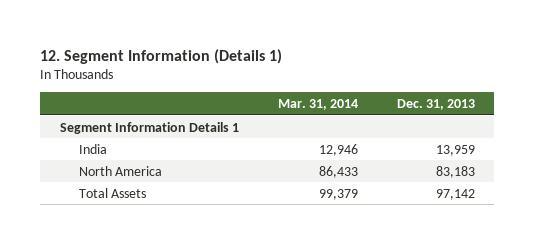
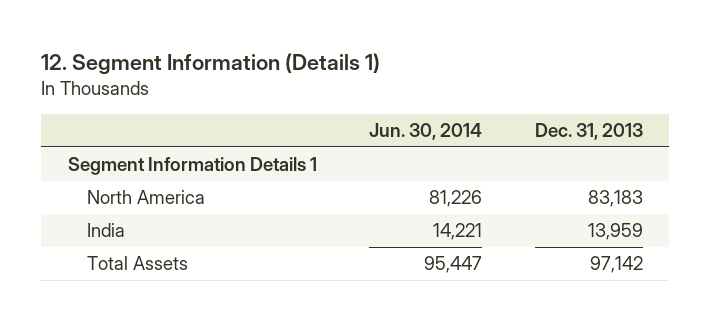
[277,98,358,110] Mar. 31, 2014 -> none
none -> [369,123,483,141] Jun. 30, 2014
[79,143,108,154] India -> [87,223,126,238] India

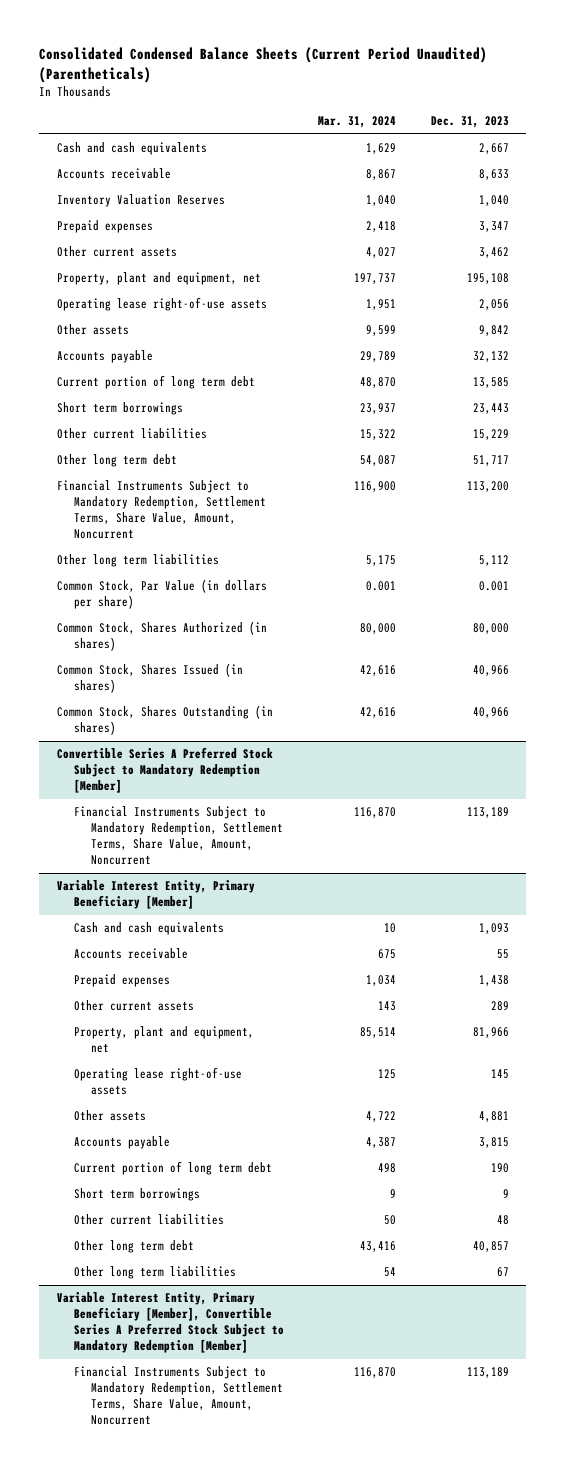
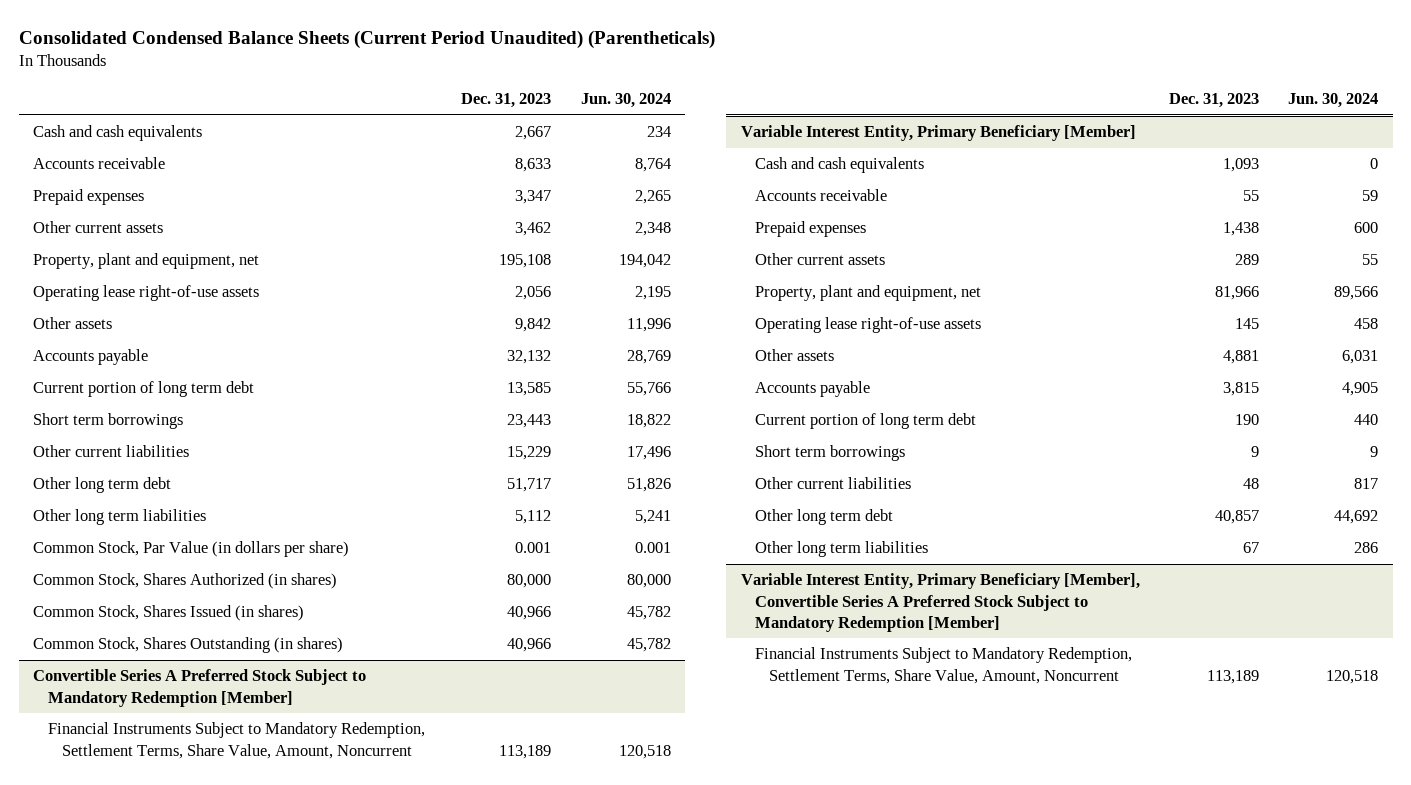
[318,116,397,129] Mar. 31, 2024 -> none
none -> [580,93,671,109] Jun. 30, 2024
[56,194,225,208] Inventory Valuation Reserves -> none
[56,480,267,540] Financial Instruments Subject to Mandatory Redemption, Settlement Terms, Share Value, Amount, Noncurrent -> none

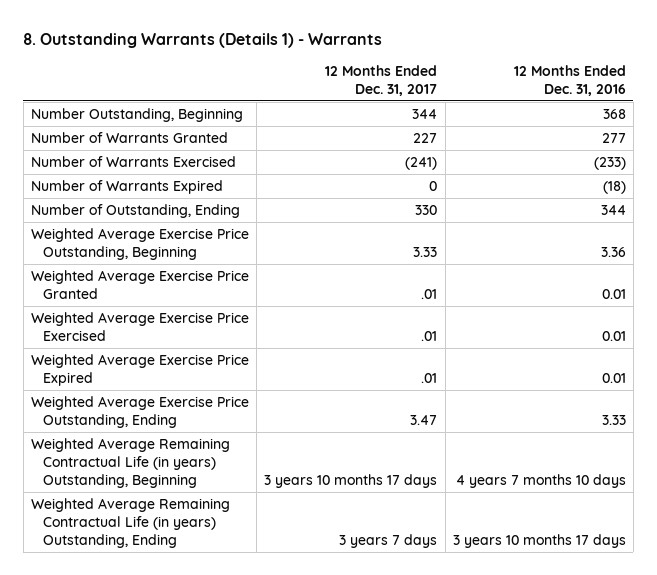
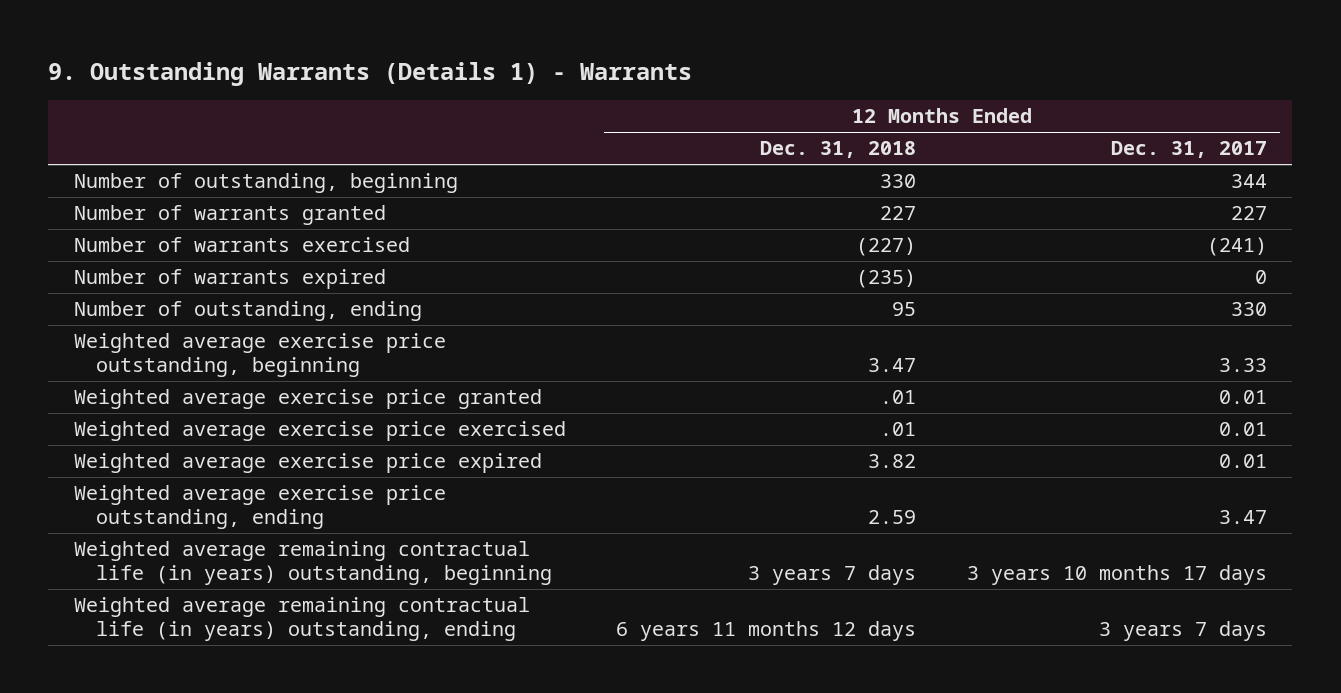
[23,32,383,48] 8. Outstanding Warrants (Details 1) - Warrants -> [48,61,693,86] 9. Outstanding Warrants (Details 1) - Warrants
[513,64,626,96] 12 Months Ended Dec. 31, 2016 -> none
none -> [760,141,917,159] Dec. 31, 2018
[30,107,243,122] Number Outstanding, Beginning -> [73,173,458,194] Number of outstanding, beginning
[30,131,228,143] Number of Warrants Granted -> [73,205,386,226] Number of warrants granted
[30,155,236,167] Number of Warrants Exercised -> [73,237,410,253] Number of warrants exercised
[30,179,223,194] Number of Warrants Expired -> [73,269,386,290] Number of warrants expired
[30,203,240,218] Number of Outstanding, Ending -> [73,301,422,322] Number of outstanding, ending
[30,227,249,260] Weighted Average Exercise Price Outstanding, Beginning -> [73,333,446,378] Weighted average exercise price outstanding, beginning
[30,269,249,299] Weighted Average Exercise Price Granted -> [73,389,542,410] Weighted average exercise price granted
[421,288,438,299] .01 -> [1219,390,1268,405] 0.01
[30,311,249,341] Weighted Average Exercise Price Exercised -> [73,421,566,442] Weighted average exercise price exercised
[421,330,438,341] .01 -> [1219,422,1268,437] 0.01
[30,353,249,386] Weighted Average Exercise Price Expired -> [73,453,542,474] Weighted average exercise price expired
[421,372,438,383] .01 -> [1219,454,1268,469] 0.01
[30,395,249,428] Weighted Average Exercise Price Outstanding, Ending -> [73,485,446,530] Weighted average exercise price outstanding, ending
[30,437,230,488] Weighted Average Remaining Contractual Life (in years) Outstanding, Beginning -> [73,541,552,586] Weighted average remaining contractual life (in years) outstanding, beginning
[30,497,230,548] Weighted Average Remaining Contractual Life (in years) Outstanding, Ending -> [73,597,530,642] Weighted average remaining contractual life (in years) outstanding, ending

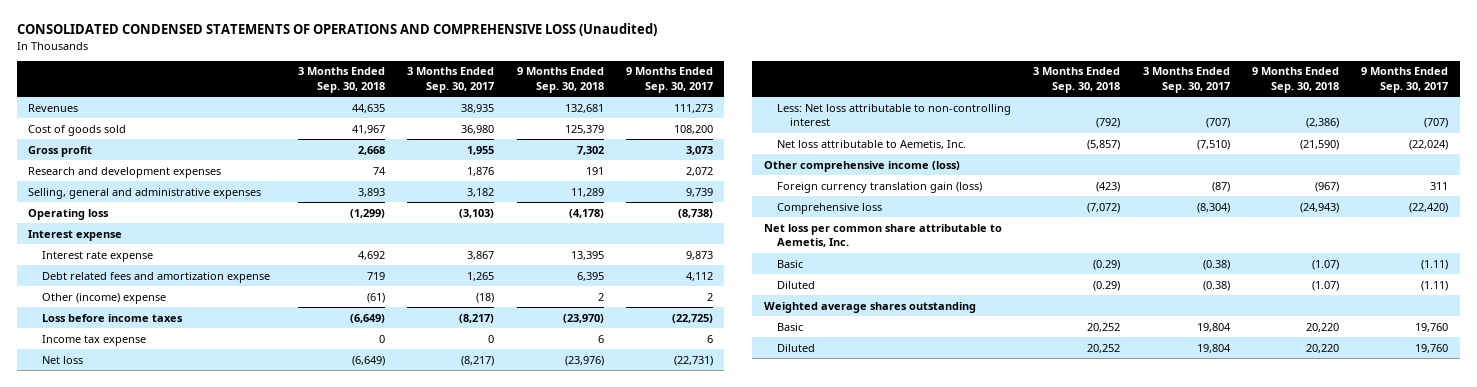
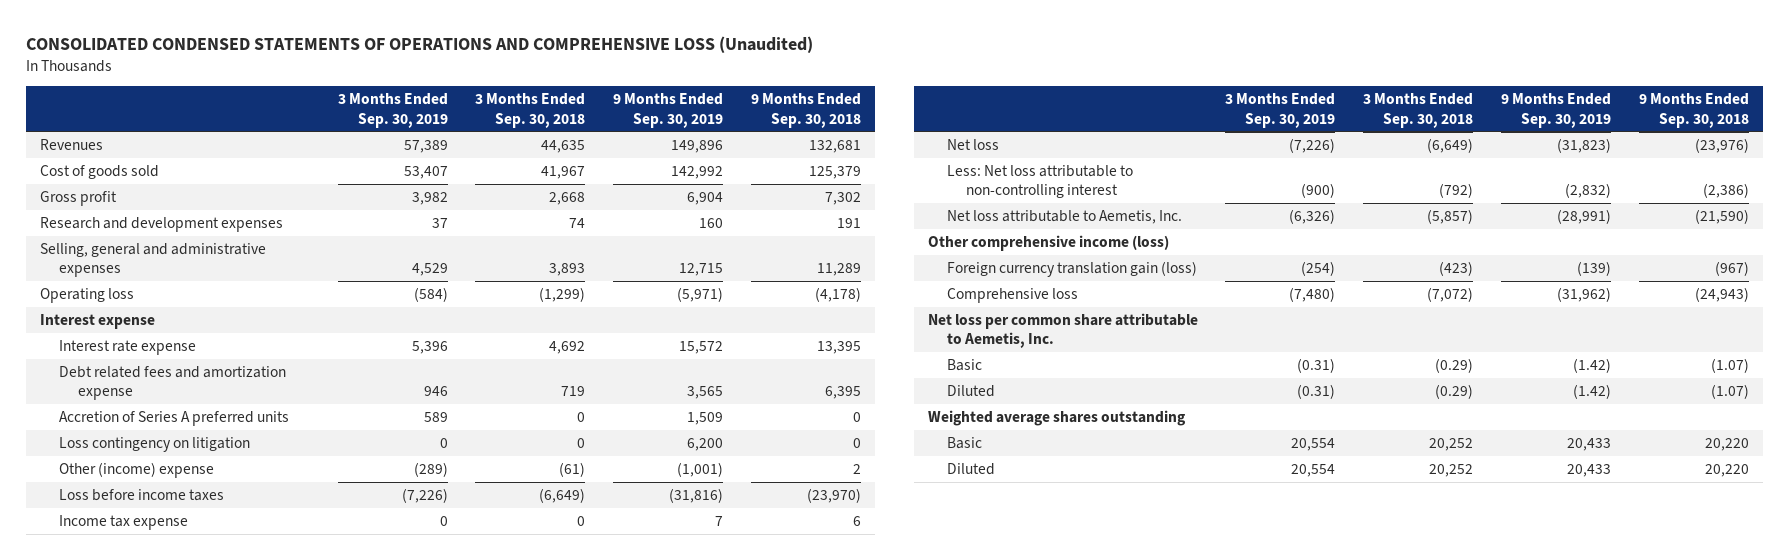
[407,67,495,93] 3 Months Ended Sep. 30, 2017 -> none
[626,67,714,93] 9 Months Ended Sep. 30, 2017 -> none
none -> [337,93,448,128] 3 Months Ended Sep. 30, 2019
none -> [613,93,724,128] 9 Months Ended Sep. 30, 2019
none -> [59,410,290,426] Accretion of Series A preferred units
none -> [59,436,251,452] Loss contingency on litigation

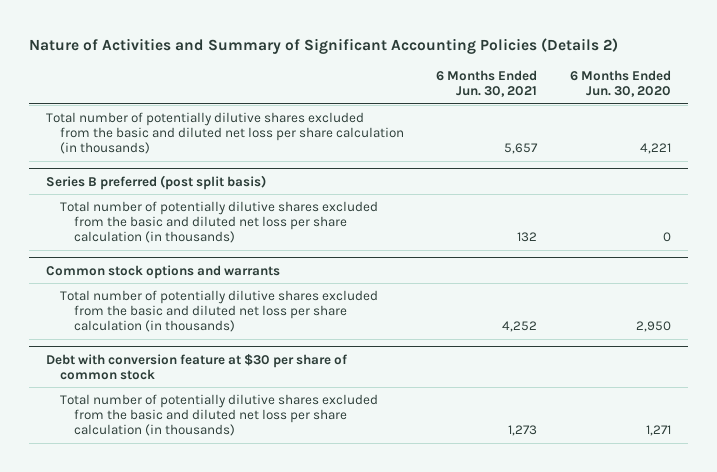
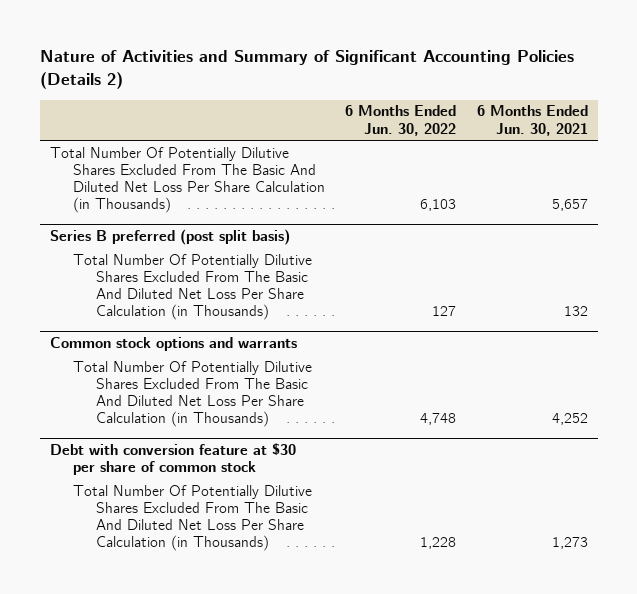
[570,70,672,98] 6 Months Ended Jun. 30, 2020 -> none
none -> [345,105,457,136] 6 Months Ended Jun. 30, 2022
[45,111,404,155] Total number of potentially dilutive shares excluded from the basic and diluted net loss per share calculation (in thousands) -> [49,146,326,214] Total Number Of Potentially Dilutive Shares Excluded From The Basic And Diluted Net Loss Per Share Calculation (in Thousands)
[59,200,378,244] Total number of potentially dilutive shares excluded from the basic and diluted net loss per share calculation (in thousands) -> [73,253,313,321] Total Number Of Potentially Dilutive Shares Excluded From The Basic And Diluted Net Loss Per Share Calculation (in Thousands)
[59,289,378,333] Total number of potentially dilutive shares excluded from the basic and diluted net loss per share calculation (in thousands) -> [73,360,313,428] Total Number Of Potentially Dilutive Shares Excluded From The Basic And Diluted Net Loss Per Share Calculation (in Thousands)
[59,393,378,437] Total number of potentially dilutive shares excluded from the basic and diluted net loss per share calculation (in thousands) -> [73,484,313,552] Total Number Of Potentially Dilutive Shares Excluded From The Basic And Diluted Net Loss Per Share Calculation (in Thousands)

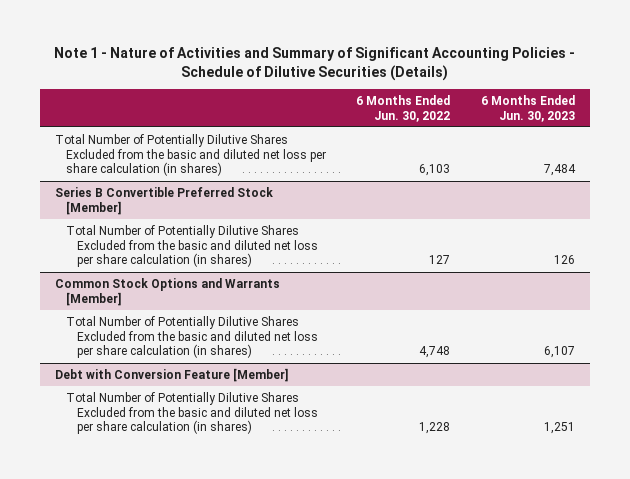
[39,50,574,90] Nature of Activities and Summary of Significant Accounting Policies (Details 2) -> [53,47,575,81] Note 1 - Nature of Activities and Summary of Significant Accounting Policies - Schedule of Dilutive Securities (Details)
[476,105,588,136] 6 Months Ended Jun. 30, 2021 -> none
none -> [480,94,575,122] 6 Months Ended Jun. 30, 2023
[49,229,290,246] Series B preferred (post split basis) -> none
[49,146,326,214] Total Number Of Potentially Dilutive Shares Excluded From The Basic And Diluted Net Loss Per Share Calculation (in Thousands) -> [54,133,326,177] Total Number of Potentially Dilutive Shares Excluded from the basic and diluted net loss per share calculation (in shares)
none -> [54,186,273,215] Series B Convertible Preferred Stock [Member]
[73,253,313,321] Total Number Of Potentially Dilutive Shares Excluded From The Basic And Diluted Net Loss Per Share Calculation (in Thousands) -> [65,224,319,268] Total Number of Potentially Dilutive Shares Excluded from the basic and diluted net loss per share calculation (in shares)
[49,337,297,352] Common stock options and warrants -> [54,277,280,306] Common Stock Options and Warrants [Member]
[73,360,313,428] Total Number Of Potentially Dilutive Shares Excluded From The Basic And Diluted Net Loss Per Share Calculation (in Thousands) -> [65,315,319,359] Total Number of Potentially Dilutive Shares Excluded from the basic and diluted net loss per share calculation (in shares)
[49,443,296,476] Debt with conversion feature at $30 per share of common stock -> [54,367,288,382] Debt with Conversion Feature [Member]
[73,484,313,552] Total Number Of Potentially Dilutive Shares Excluded From The Basic And Diluted Net Loss Per Share Calculation (in Thousands) -> [65,391,319,435] Total Number of Potentially Dilutive Shares Excluded from the basic and diluted net loss per share calculation (in shares)

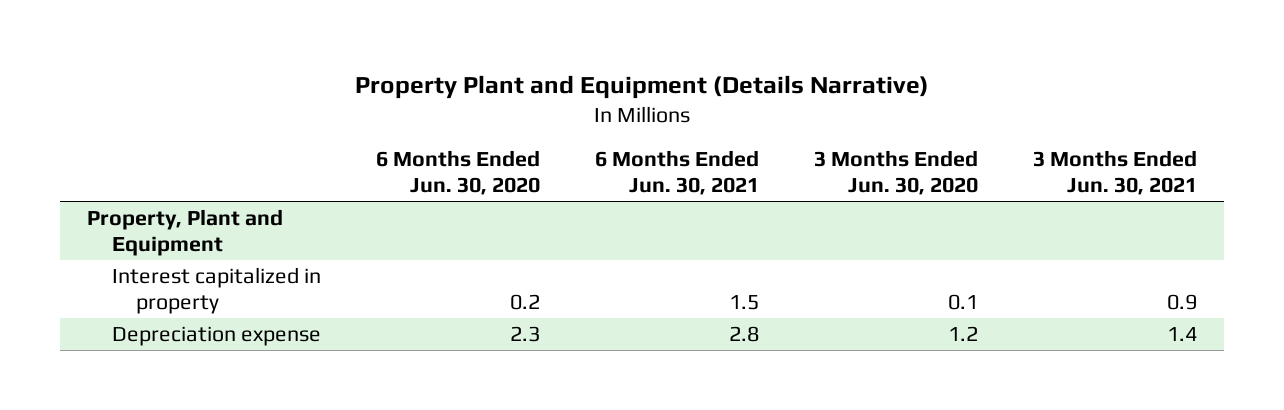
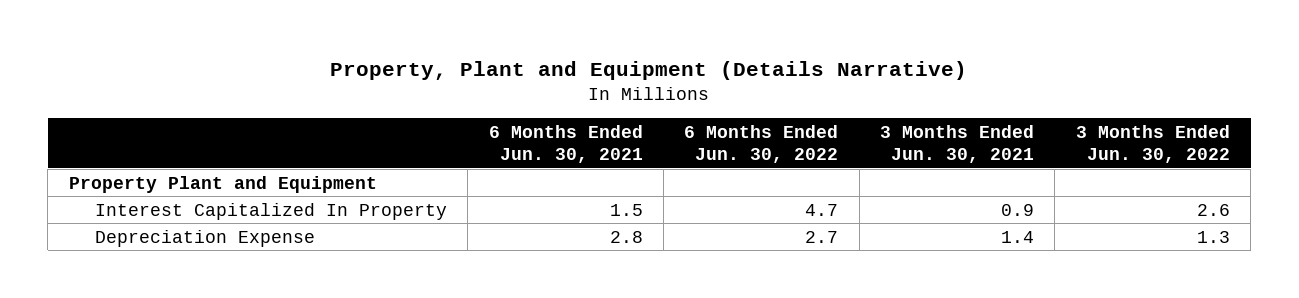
[355,74,930,99] Property Plant and Equipment (Details Narrative) -> [330,60,968,80] Property, Plant and Equipment (Details Narrative)
[375,149,540,196] 6 Months Ended Jun. 30, 2020 -> none
[813,149,978,196] 3 Months Ended Jun. 30, 2020 -> none
none -> [684,125,839,164] 6 Months Ended Jun. 30, 2022
none -> [1075,125,1230,164] 3 Months Ended Jun. 30, 2022
[87,208,284,257] Property, Plant and Equipment -> [68,175,377,193] Property Plant and Equipment
[111,266,321,315] Interest capitalized in property -> [94,202,447,220] Interest Capitalized In Property
[111,325,321,346] Depreciation expense -> [94,229,315,247] Depreciation Expense

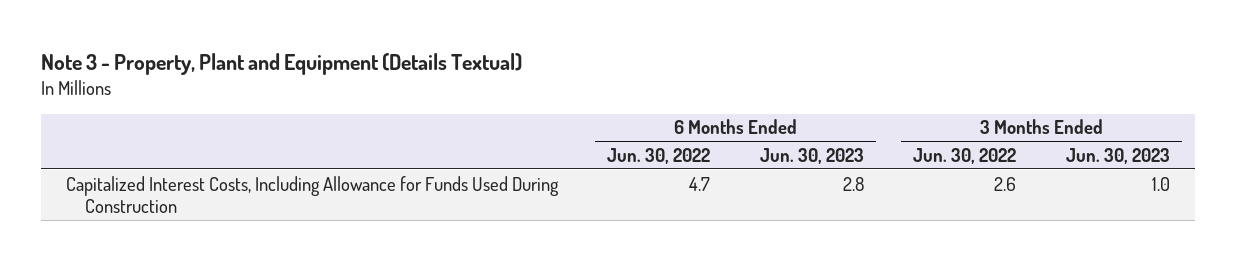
[330,60,968,80] Property, Plant and Equipment (Details Narrative) -> [41,53,523,76] Note 3 - Property, Plant and Equipment (Details Textual)
[488,125,643,164] 6 Months Ended Jun. 30, 2021 -> none
[880,125,1035,164] 3 Months Ended Jun. 30, 2021 -> none
none -> [759,147,864,164] Jun. 30, 2023
none -> [1065,147,1170,164] Jun. 30, 2023
[68,175,377,193] Property Plant and Equipment -> none
[94,229,315,247] Depreciation Expense -> none
[94,202,447,220] Interest Capitalized In Property -> [65,175,559,214] Capitalized Interest Costs, Including Allowance for Funds Used During Construction

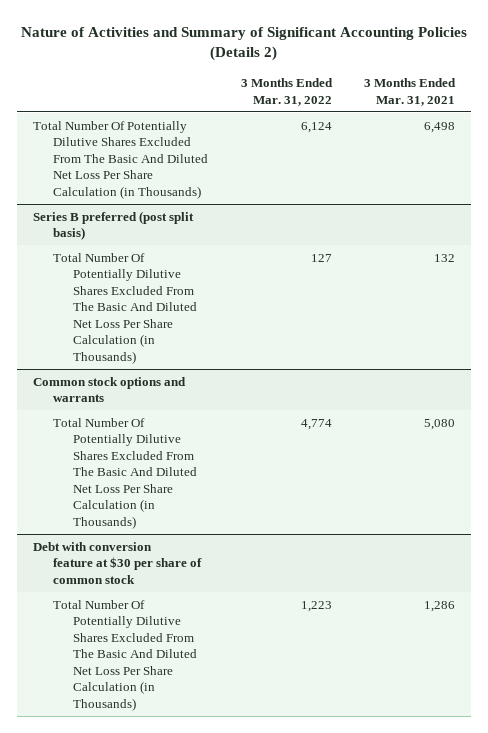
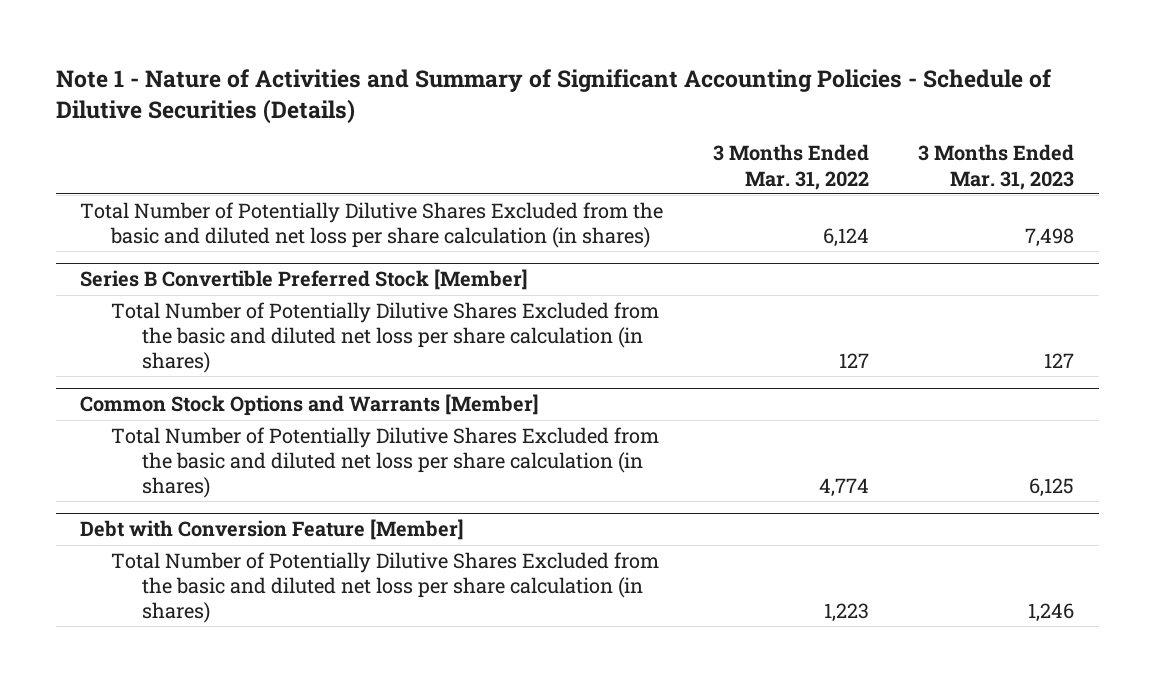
[20,27,467,62] Nature of Activities and Summary of Significant Accounting Policies (Details 2) -> [55,68,1052,124] Note 1 - Nature of Activities and Summary of Significant Accounting Policies - Schedule of Dilutive Securities (Details)
[363,78,456,106] 3 Months Ended Mar. 31, 2021 -> none
none -> [918,144,1075,190] 3 Months Ended Mar. 31, 2023
[33,210,195,241] Series B preferred (post split basis) -> none
[33,120,209,199] Total Number Of Potentially Dilutive Shares Excluded From The Basic And Diluted Net Loss Per Share Calculation (in Thousands) -> [80,201,664,248] Total Number of Potentially Dilutive Shares Excluded from the basic and diluted net loss per share calculation (in shares)
none -> [80,269,529,291] Series B Convertible Preferred Stock [Member]
[53,252,198,364] Total Number Of Potentially Dilutive Shares Excluded From The Basic And Diluted Net Loss Per Share Calculation (in Thousands) -> [111,301,660,373] Total Number of Potentially Dilutive Shares Excluded from the basic and diluted net loss per share calculation (in shares)
[33,376,187,403] Common stock options and warrants -> [80,394,540,417] Common Stock Options and Warrants [Member]
[53,417,198,529] Total Number Of Potentially Dilutive Shares Excluded From The Basic And Diluted Net Loss Per Share Calculation (in Thousands) -> [111,426,660,498] Total Number of Potentially Dilutive Shares Excluded from the basic and diluted net loss per share calculation (in shares)
[33,541,203,584] Debt with conversion feature at $30 per share of common stock -> [80,519,465,541] Debt with Conversion Feature [Member]
[53,599,198,711] Total Number Of Potentially Dilutive Shares Excluded From The Basic And Diluted Net Loss Per Share Calculation (in Thousands) -> [111,551,660,623] Total Number of Potentially Dilutive Shares Excluded from the basic and diluted net loss per share calculation (in shares)

